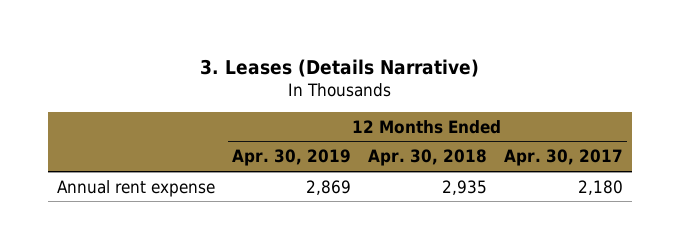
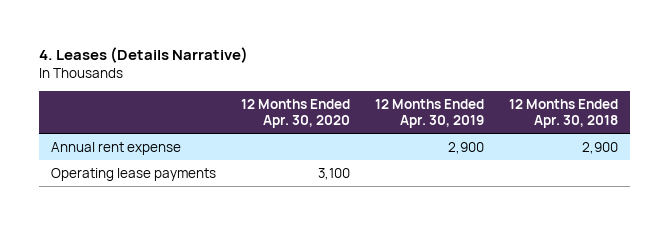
[199,58,479,77] 3. Leases (Details Narrative) -> [39,46,249,63] 4. Leases (Details Narrative)
[504,149,624,167] Apr. 30, 2017 -> none
none -> [241,98,351,129] 12 Months Ended Apr. 30, 2020
[305,179,351,195] 2,869 -> [448,141,485,154] 2,900
[441,179,487,195] 2,935 -> [582,141,619,154] 2,900
none -> [51,167,217,181] Operating lease payments

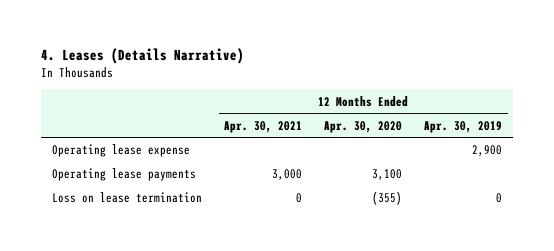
[509,98,619,129] 12 Months Ended Apr. 30, 2018 -> none
none -> [224,120,303,133] Apr. 30, 2021
[51,141,182,155] Annual rent expense -> [51,144,190,158] Operating lease expense
none -> [51,192,202,204] Loss on lease termination

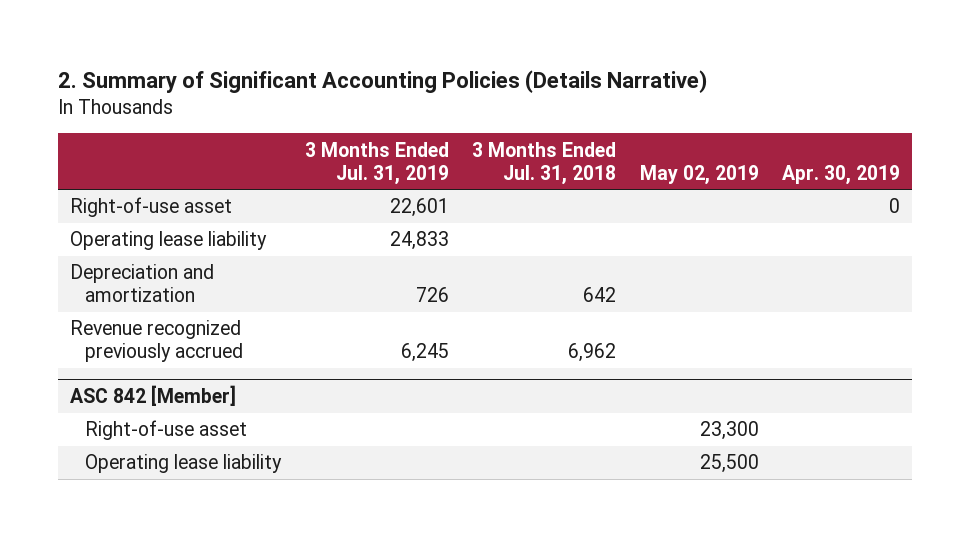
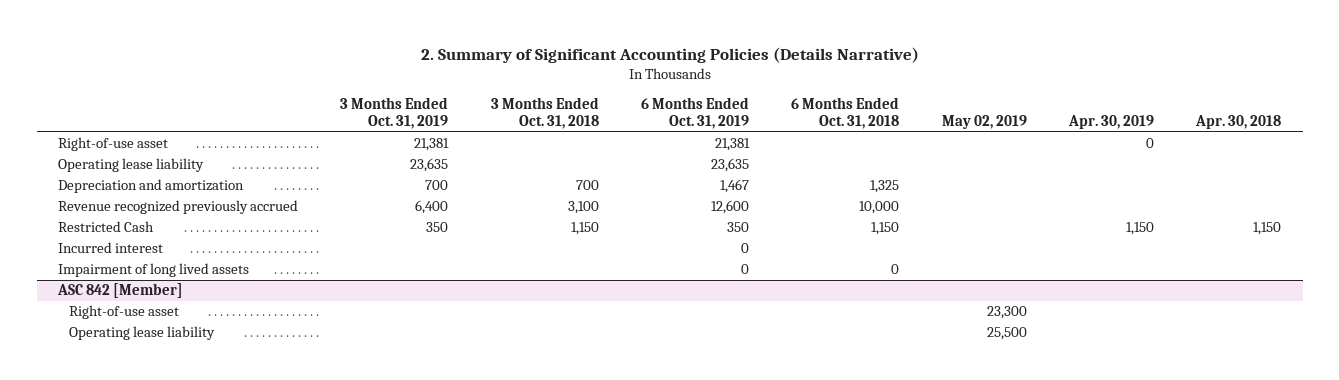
[304,141,449,185] 3 Months Ended Jul. 31, 2019 -> none
[472,141,617,185] 3 Months Ended Jul. 31, 2018 -> none
none -> [340,97,449,130] 3 Months Ended Oct. 31, 2019
none -> [490,97,599,130] 3 Months Ended Oct. 31, 2018
none -> [641,97,750,130] 6 Months Ended Oct. 31, 2019
none -> [791,97,900,130] 6 Months Ended Oct. 31, 2018
none -> [1195,115,1282,130] Apr. 30, 2018
none -> [58,221,155,233] Restricted Cash
none -> [58,242,164,254] Incurred interest
none -> [58,263,250,278] Impairment of long lived assets

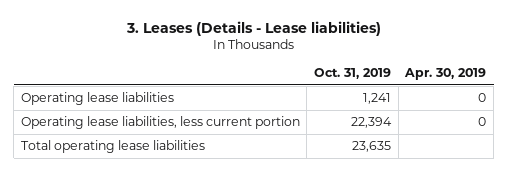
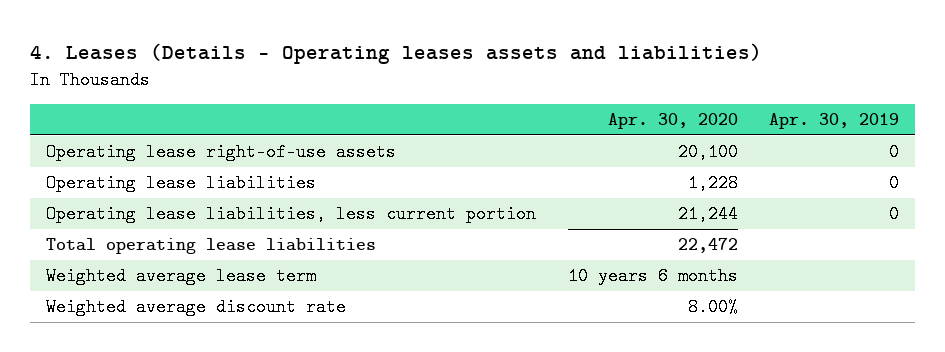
[125,20,381,36] 3. Leases (Details - Lease liabilities) -> [29,43,762,65] 4. Leases (Details - Operating leases assets and liabilities)
[314,68,392,80] Oct. 31, 2019 -> none
none -> [607,113,738,130] Apr. 30, 2020
none -> [45,143,396,162] Operating lease right-of-use assets
none -> [45,267,316,286] Weighted average lease term
none -> [45,298,346,317] Weighted average discount rate

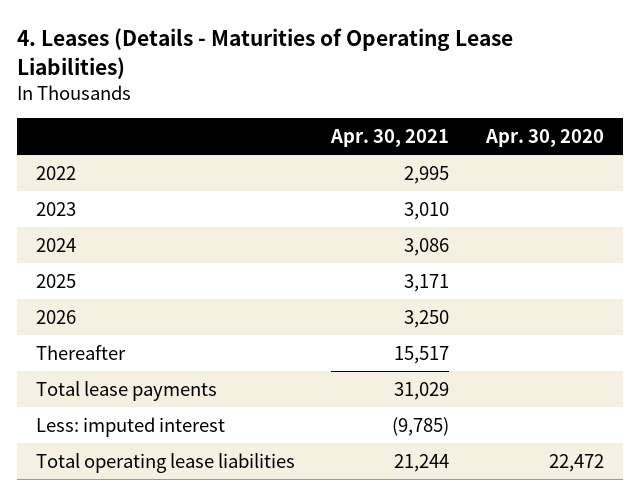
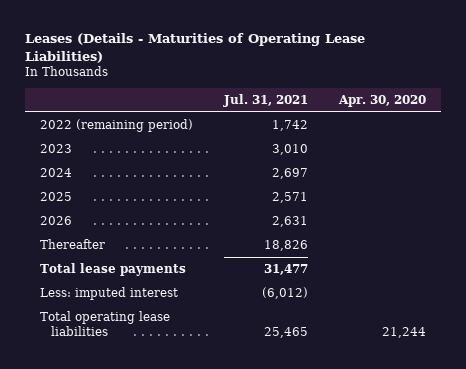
[17,27,514,79] 4. Leases (Details - Maturities of Operating Lease Liabilities) -> [25,32,366,63] Leases (Details - Maturities of Operating Lease Liabilities)
[330,128,450,147] Apr. 30, 2021 -> none
none -> [223,93,309,107] Jul. 31, 2021
[35,165,76,180] 2022 -> [40,119,194,133] 2022 (remaining period)
[549,453,605,472] 22,472 -> [381,326,426,338] 21,244

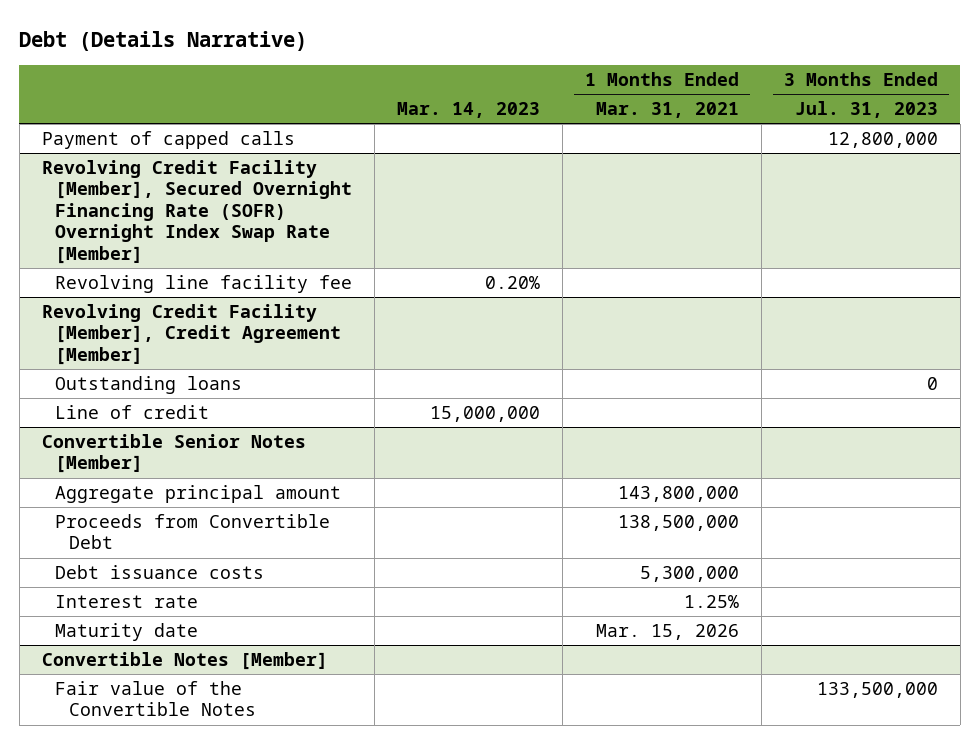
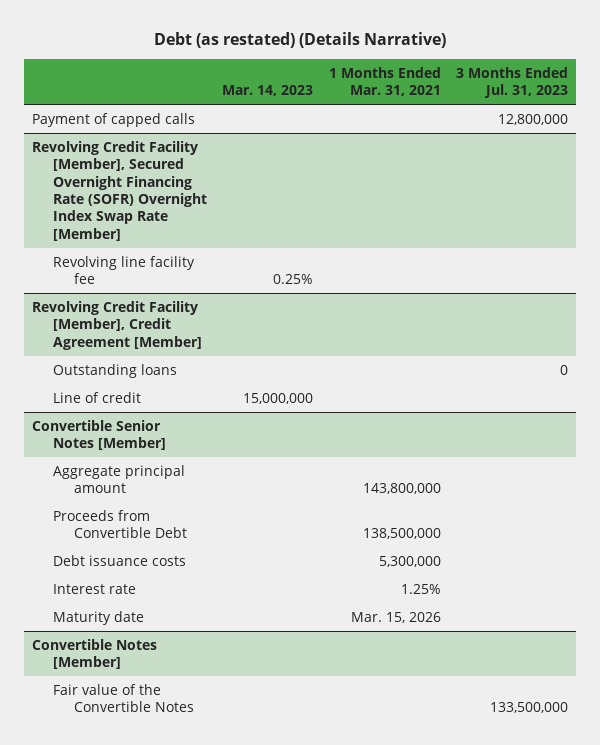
[19,30,308,51] Debt (Details Narrative) -> [154,32,447,49] Debt (as restated) (Details Narrative)
[485,276,541,290] 0.20% -> [273,274,314,285] 0.25%

